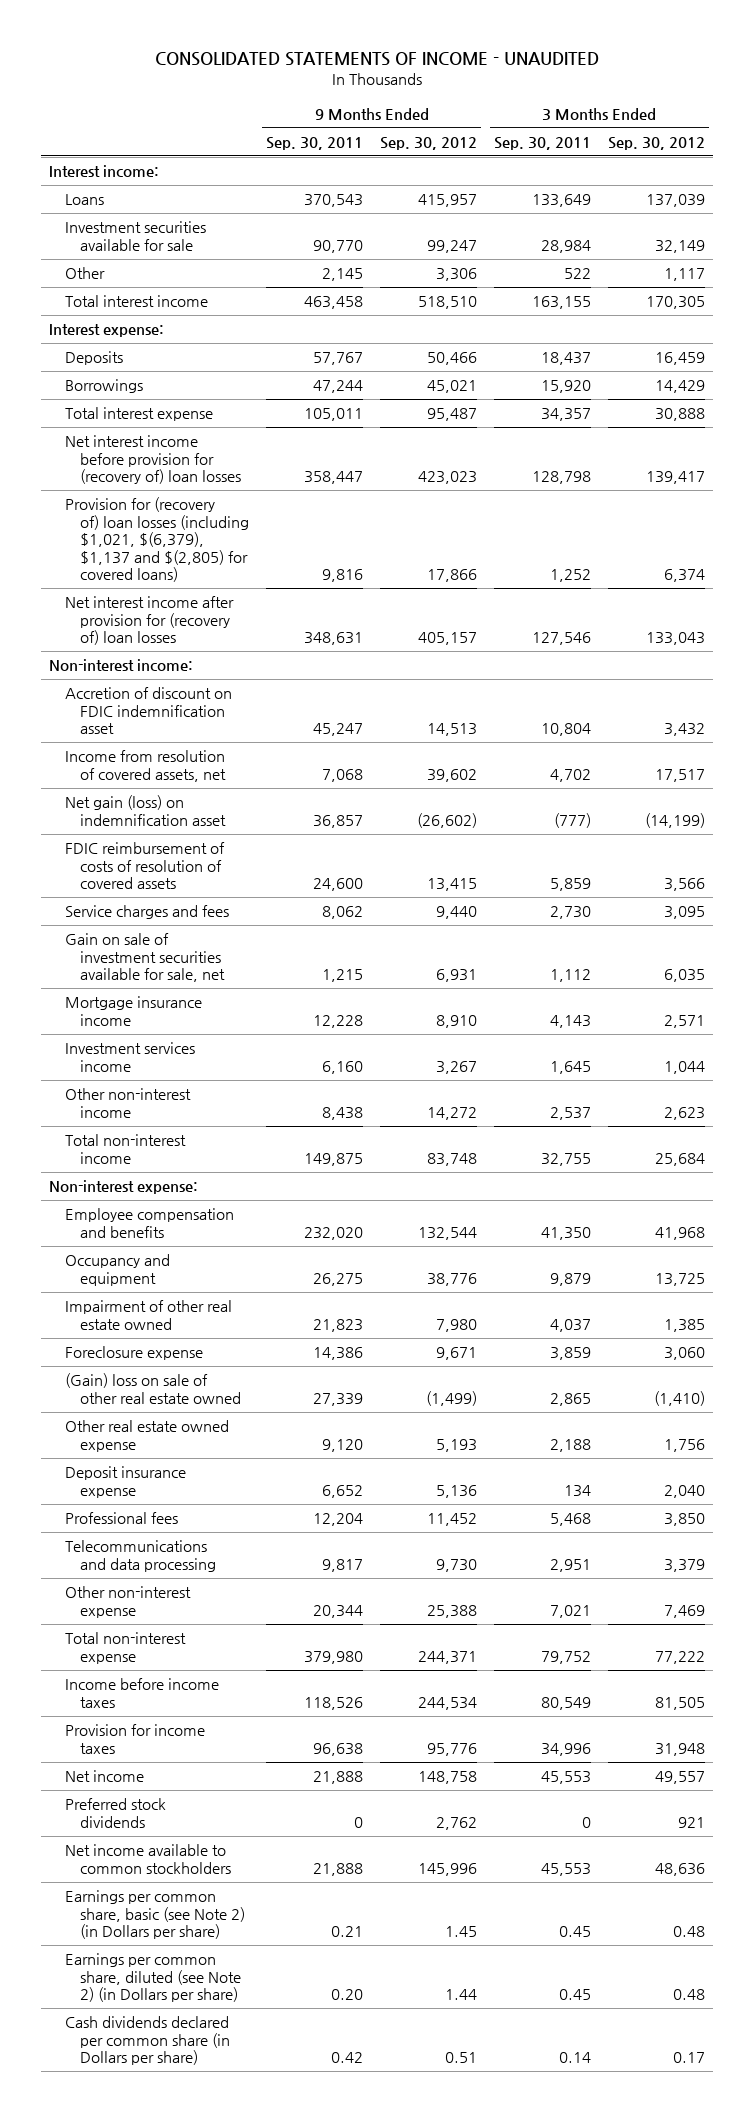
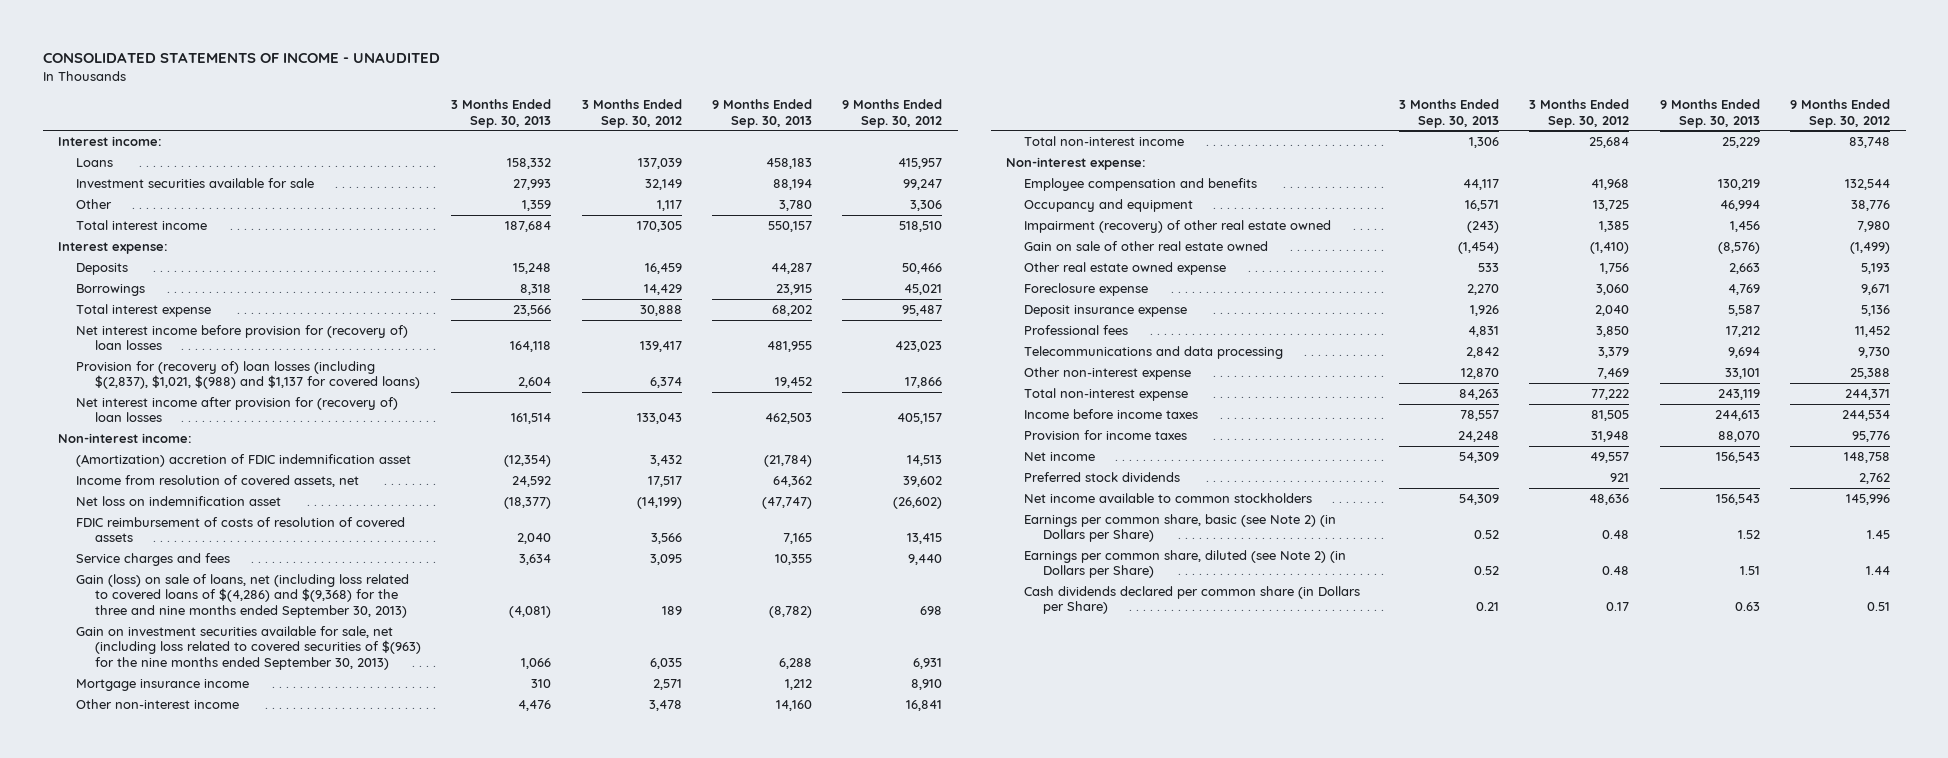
[266,136,364,150] Sep. 30, 2011 -> none
[493,136,591,150] Sep. 30, 2011 -> none
none -> [451,99,552,128] 3 Months Ended Sep. 30, 2013
none -> [711,99,812,128] 9 Months Ended Sep. 30, 2013
[64,497,250,583] Provision for (recovery of) loan losses (including $1,021, $(6,379), $1,137 and $(2,805) for covered loans) -> [76,360,420,390] Provision for (recovery of) loan losses (including $(2,837), $1,021, $(988) and $1,137 for covered loans)
[64,687,232,735] Accretion of discount on FDIC indemnification asset -> [76,453,412,467] (Amortization) accretion of FDIC indemnification asset
[64,795,227,826] Net gain (loss) on indemnification asset -> [76,495,282,506] Net loss on indemnification asset
none -> [76,573,410,618] Gain (loss) on sale of loans, net (including loss related to covered loans of $(4,286) and $(9,368) for the three and nine months ended September 30, 2013)
[64,933,226,983] Gain on sale of investment securities available for sale, net -> [76,625,421,670] Gain on investment securities available for sale, net (including loss related to covered securities of $(963) for the nine months ended September 30, 2013)
[64,1042,195,1072] Investment services income -> none
[427,1106,478,1120] 14,272 -> [906,699,943,711] 16,841
[663,1106,705,1120] 2,623 -> [648,699,682,711] 3,478
[64,1300,232,1330] Impairment of other real estate owned -> [1024,219,1332,233] Impairment (recovery) of other real estate owned
[64,1373,242,1404] (Gain) loss on sale of other real estate owned -> [1024,240,1269,251] Gain on sale of other real estate owned
[64,1346,203,1361] Foreclosure expense -> [1024,282,1149,296] Foreclosure expense
[64,1890,246,1940] Earnings per common share, basic (see Note 2) (in Dollars per share) -> [1024,513,1337,543] Earnings per common share, basic (see Note 2) (in Dollars per Share)
[64,1953,242,2003] Earnings per common share, diluted (see Note 2) (in Dollars per share) -> [1024,549,1347,579] Earnings per common share, diluted (see Note 2) (in Dollars per Share)
[64,2016,231,2066] Cash dividends declared per common share (in Dollars per share) -> [1024,585,1361,615] Cash dividends declared per common share (in Dollars per Share)

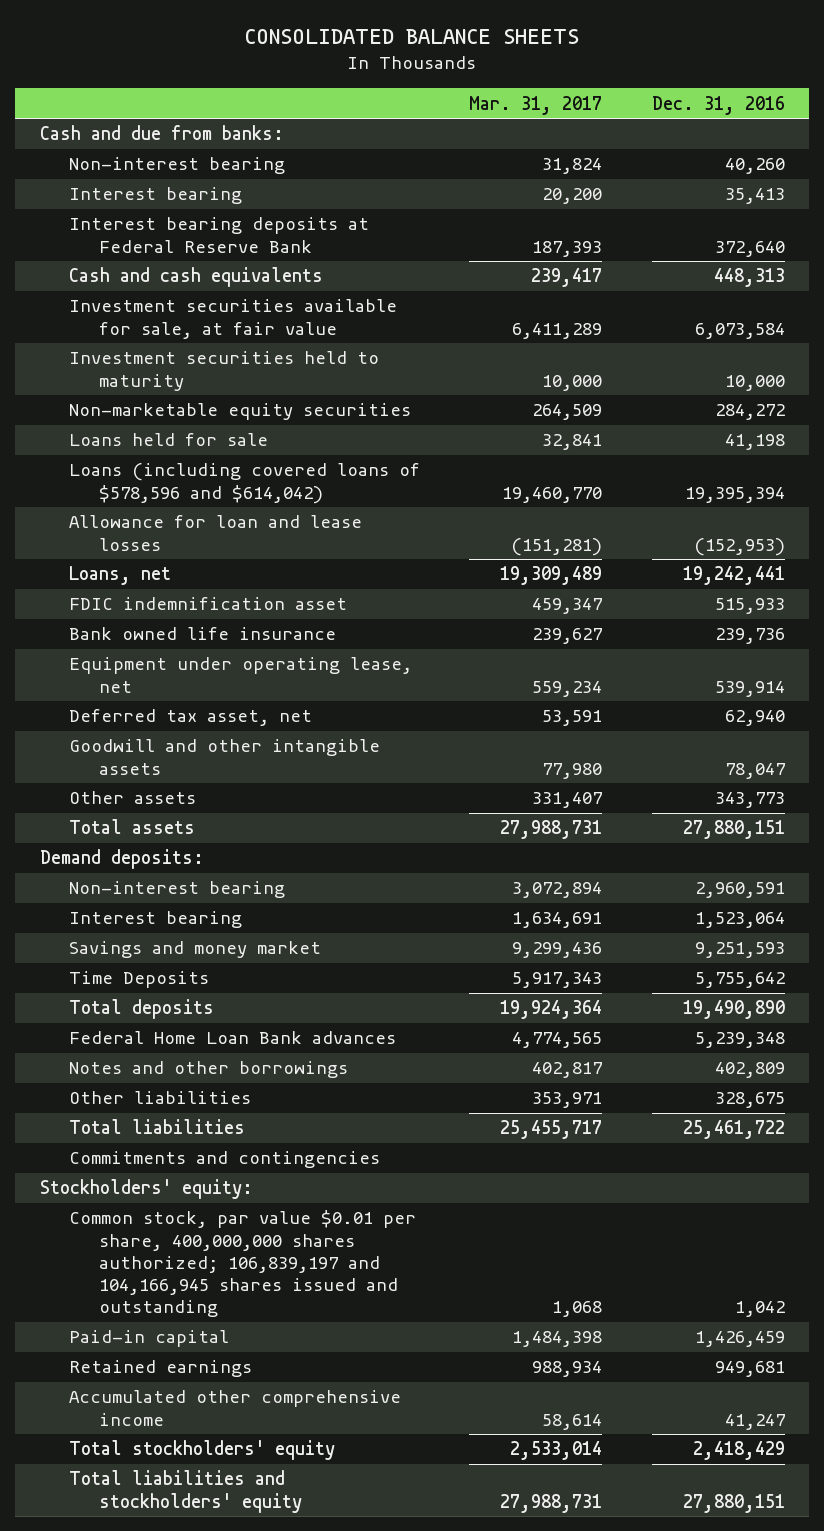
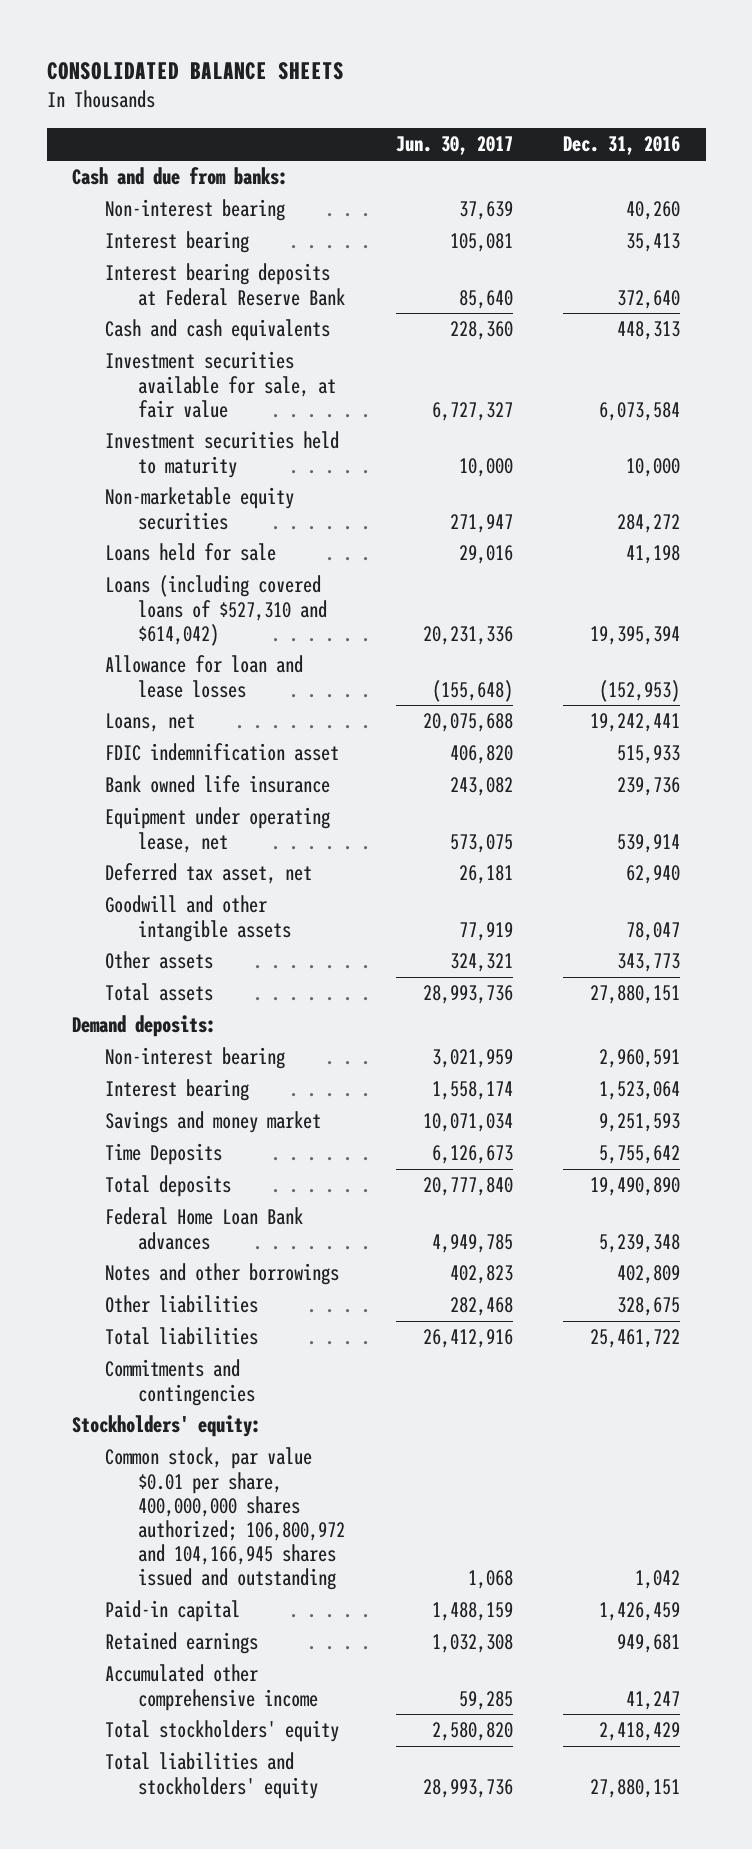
[469,95,603,115] Mar. 31, 2017 -> none
none -> [395,136,513,156] Jun. 30, 2017
[69,463,421,504] Loans (including covered loans of $578,596 and $614,042) -> [104,575,327,646] Loans (including covered loans of $527,310 and $614,042)
[69,1210,417,1318] Common stock, par value $0.01 per share, 400,000,000 shares authorized; 106,839,197 and 104,166,945 shares issued and outstanding -> [104,1447,345,1591] Common stock, par value $0.01 per share, 400,000,000 shares authorized; 106,800,972 and 104,166,945 shares issued and outstanding

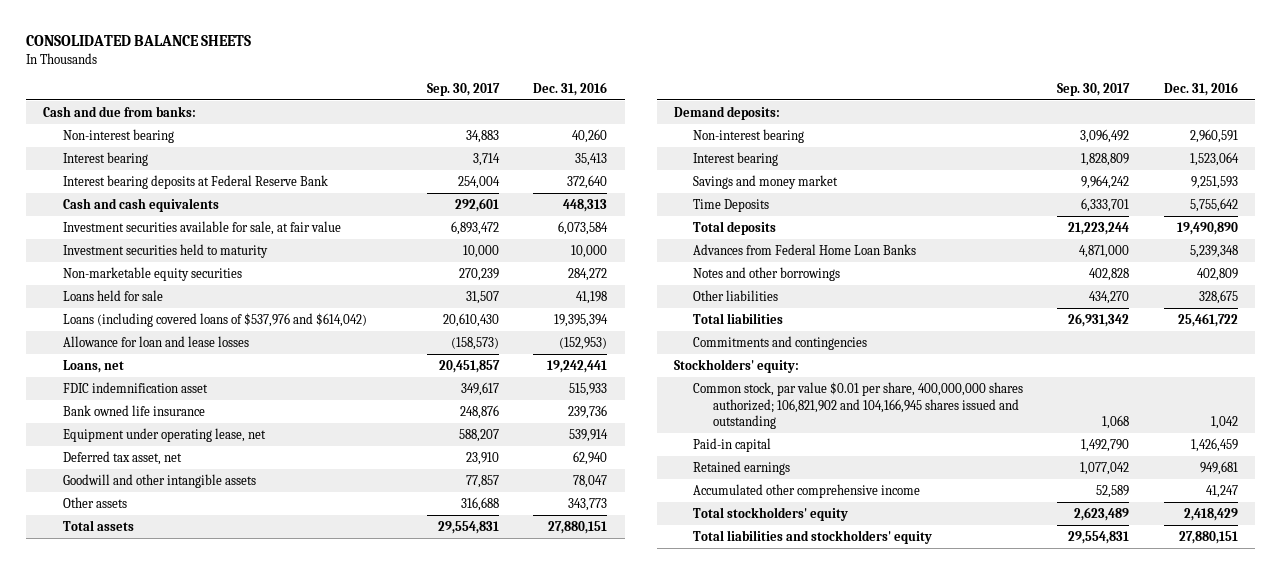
[395,136,513,156] Jun. 30, 2017 -> none
none -> [427,82,501,96] Sep. 30, 2017
[104,575,327,646] Loans (including covered loans of $527,310 and $614,042) -> [62,313,367,328] Loans (including covered loans of $537,976 and $614,042)
[104,1207,303,1250] Federal Home Loan Bank advances -> [693,244,917,256] Advances from Federal Home Loan Banks
[104,1447,345,1591] Common stock, par value $0.01 per share, 400,000,000 shares authorized; 106,800,972 and 104,166,945 shares issued and outstanding -> [693,382,1024,430] Common stock, par value $0.01 per share, 400,000,000 shares authorized; 106,821,902 and 104,166,945 shares issued and outstanding

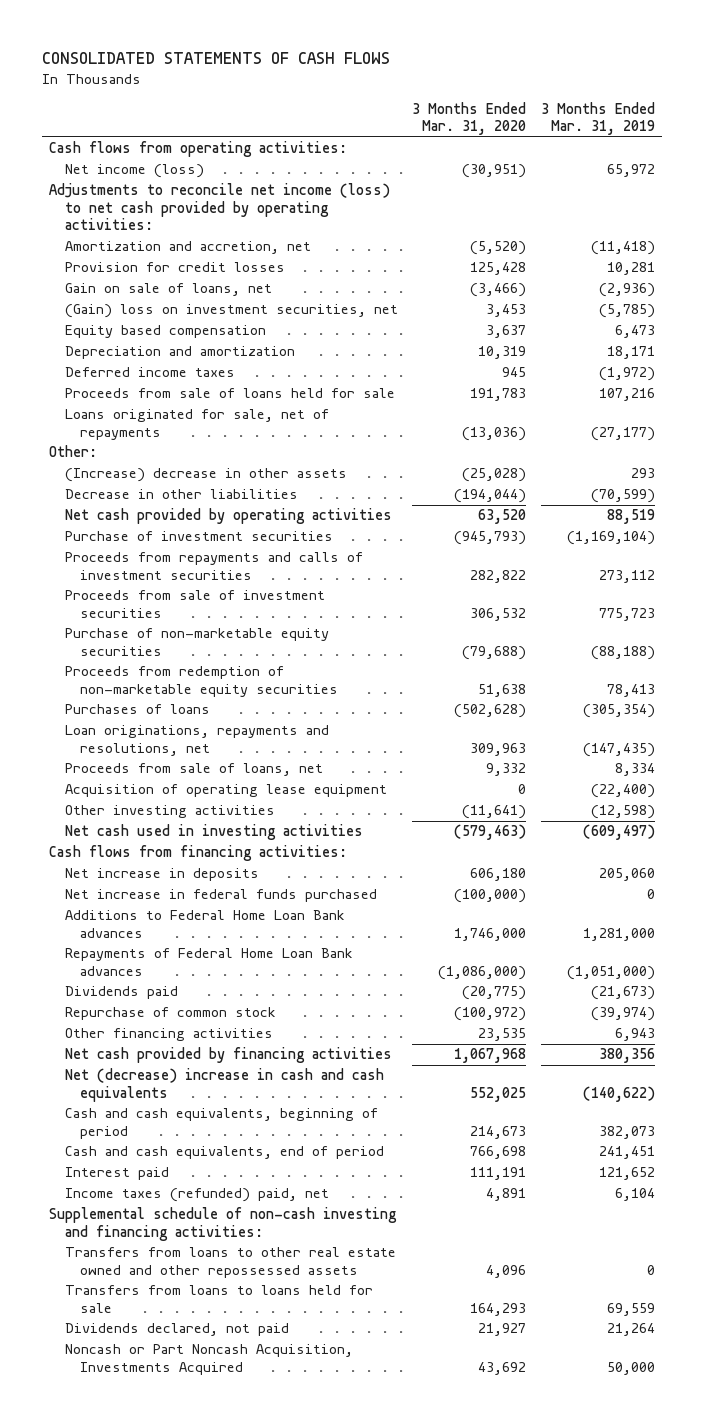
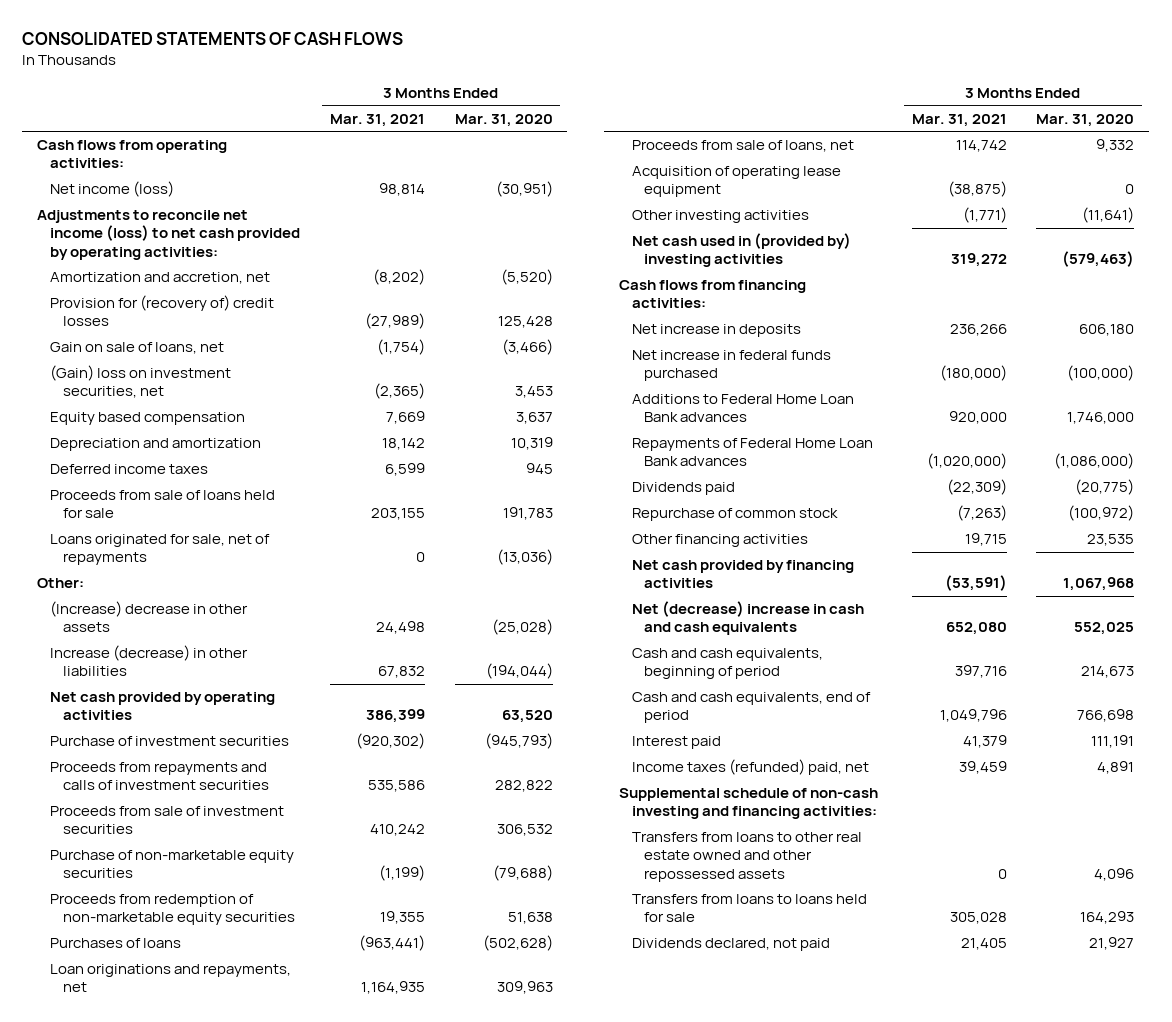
[540,101,655,136] 3 Months Ended Mar. 31, 2019 -> none
none -> [329,113,425,127] Mar. 31, 2021
[64,262,285,273] Provision for credit losses -> [49,295,274,327] Provision for (recovery of) credit losses
[64,489,298,500] Decrease in other liabilities -> [49,645,248,677] Increase (decrease) in other liabilities
[64,725,329,756] Loan originations, repayments and resolutions, net -> [49,964,291,993] Loan originations and repayments, net
[64,824,363,841] Net cash used in investing activities -> [631,233,851,268] Net cash used in (provided by) investing activities
[64,1344,353,1375] Noncash or Part Noncash Acquisition, Investments Acquired -> none

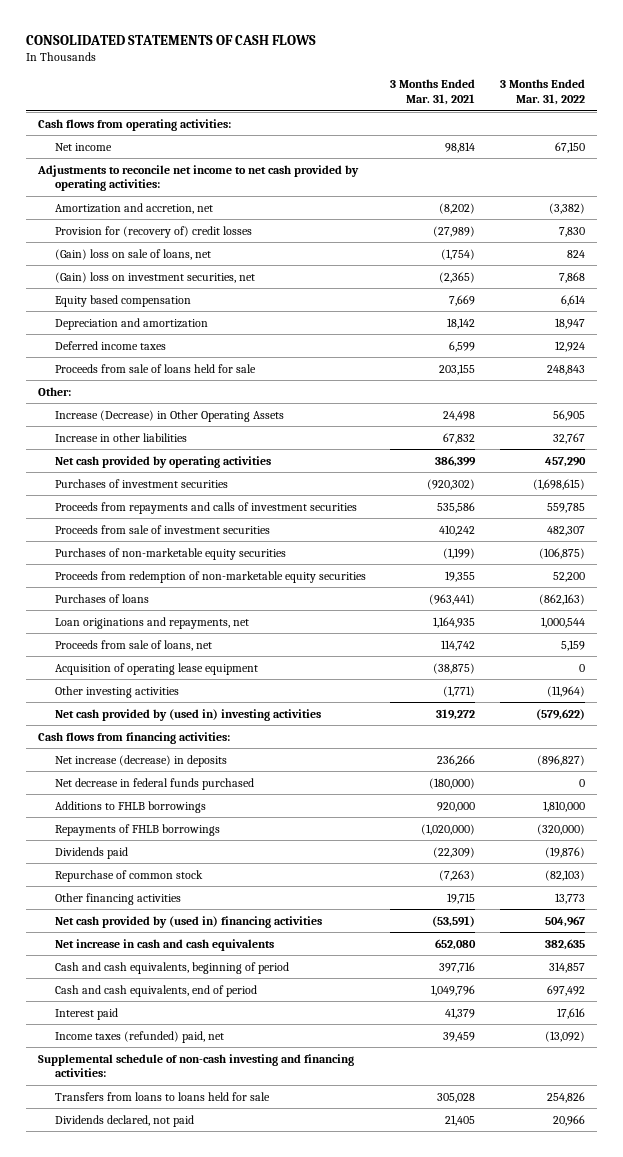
[454,113,553,127] Mar. 31, 2020 -> none
none -> [499,79,585,105] 3 Months Ended Mar. 31, 2022
[49,181,174,198] Net income (loss) -> [54,142,112,151] Net income
[37,210,300,260] Adjustments to reconcile net income (loss) to net cash provided by operating activities: -> [37,164,360,192] Adjustments to reconcile net income to net cash provided by operating activities:
[49,342,224,355] Gain on sale of loans, net -> [54,248,211,260] (Gain) loss on sale of loans, net
[49,534,270,566] Loans originated for sale, net of repayments -> none
[49,601,248,633] (Increase) decrease in other assets -> [54,409,284,422] Increase (Decrease) in Other Operating Assets
[49,645,248,677] Increase (decrease) in other liabilities -> [54,432,187,442] Increase in other liabilities
[49,736,289,747] Purchase of investment securities -> [54,478,228,488] Purchases of investment securities
[49,850,294,879] Purchase of non-marketable equity securities -> [54,547,286,560] Purchases of non-marketable equity securities
[631,233,851,268] Net cash used in (provided by) investing activities -> [54,708,321,721] Net cash provided by (used in) investing activities
[631,324,801,338] Net increase in deposits -> [54,754,227,767] Net increase (decrease) in deposits
[631,350,831,382] Net increase in federal funds purchased -> [54,777,254,790] Net decrease in federal funds purchased
[631,394,854,423] Additions to Federal Home Loan Bank advances -> [54,800,206,813] Additions to FHLB borrowings
[631,438,873,467] Repayments of Federal Home Loan Bank advances -> [54,823,220,836] Repayments of FHLB borrowings
[631,560,854,589] Net cash provided by financing activities -> [54,915,322,928] Net cash provided by (used in) financing activities
[631,601,864,636] Net (decrease) increase in cash and cash equivalents -> [54,938,274,951] Net increase in cash and cash equivalents
[631,832,862,882] Transfers from loans to other real estate owned and other repossessed assets -> none

